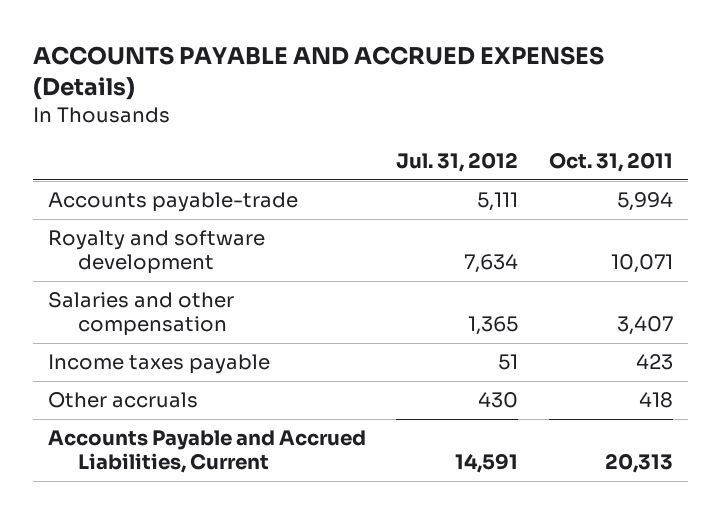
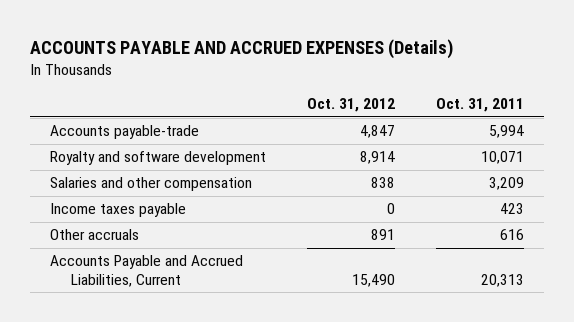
[396,151,519,172] Jul. 31, 2012 -> none
none -> [306,98,395,113] Oct. 31, 2012
[616,315,673,335] 3,407 -> [488,177,524,191] 3,209
[638,392,673,409] 418 -> [499,229,524,241] 616

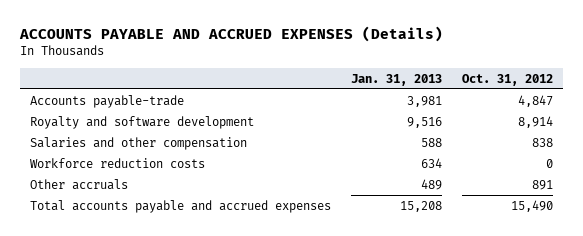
[435,98,524,113] Oct. 31, 2011 -> none
none -> [350,73,442,86] Jan. 31, 2013
[49,203,186,218] Income taxes payable -> none
none -> [30,157,206,168] Workforce reduction costs
[49,255,243,287] Accounts Payable and Accrued Liabilities, Current -> [30,199,332,213] Total accounts payable and accrued expenses

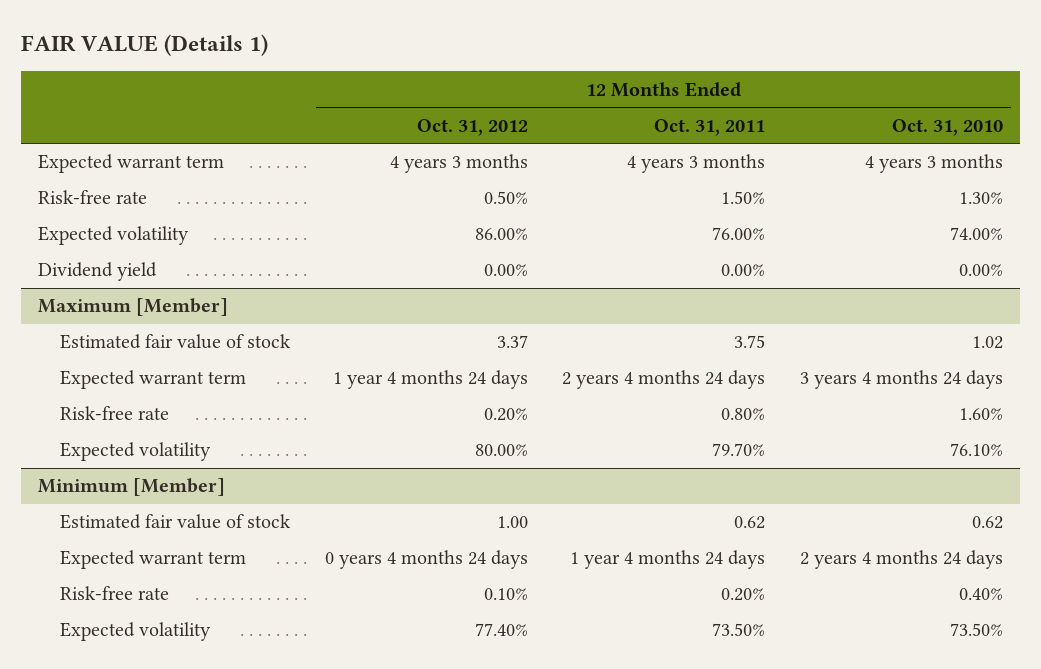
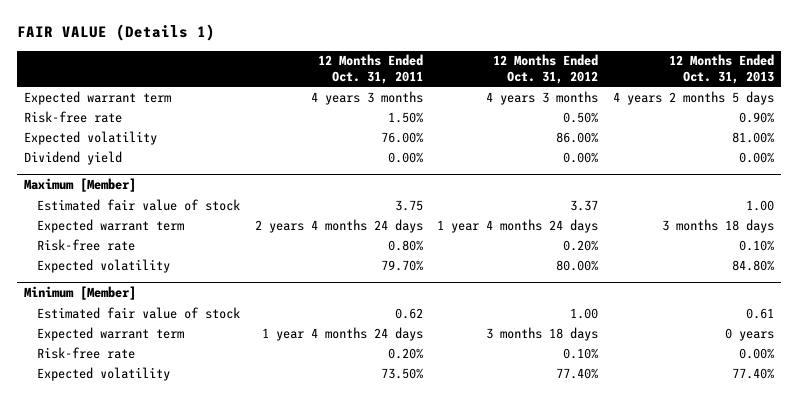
[891,118,1003,136] Oct. 31, 2010 -> none
none -> [668,54,774,84] 12 Months Ended Oct. 31, 2013
[324,550,528,570] 0 years 4 months 24 days -> [486,326,599,341] 3 months 18 days

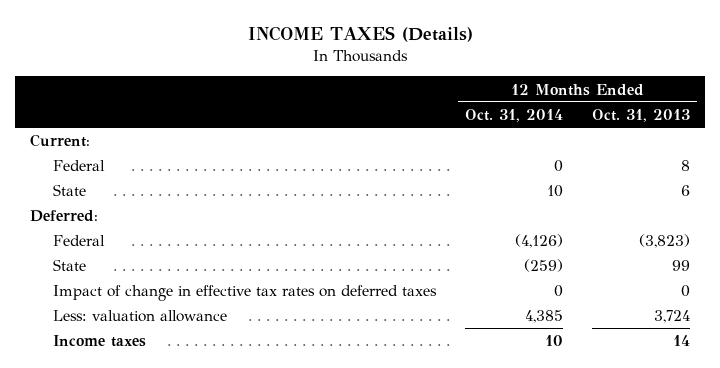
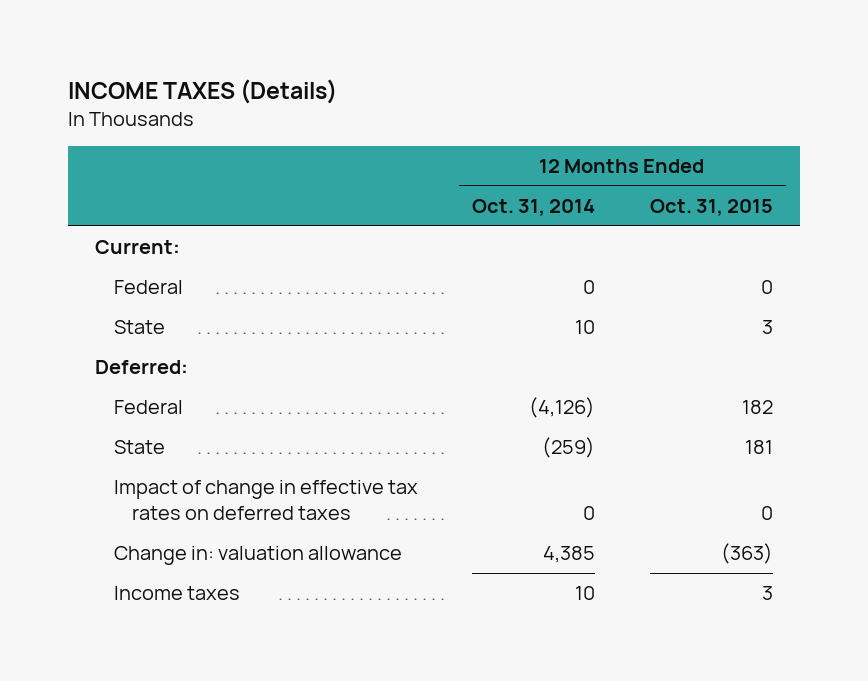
[592,109,691,123] Oct. 31, 2013 -> none
none -> [649,199,773,217] Oct. 31, 2015
[52,310,227,323] Less: valuation allowance -> [113,546,402,566] Change in: valuation allowance

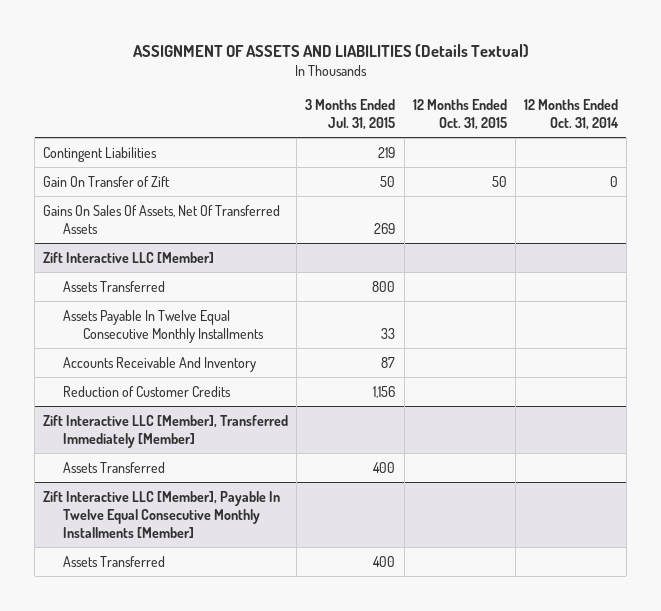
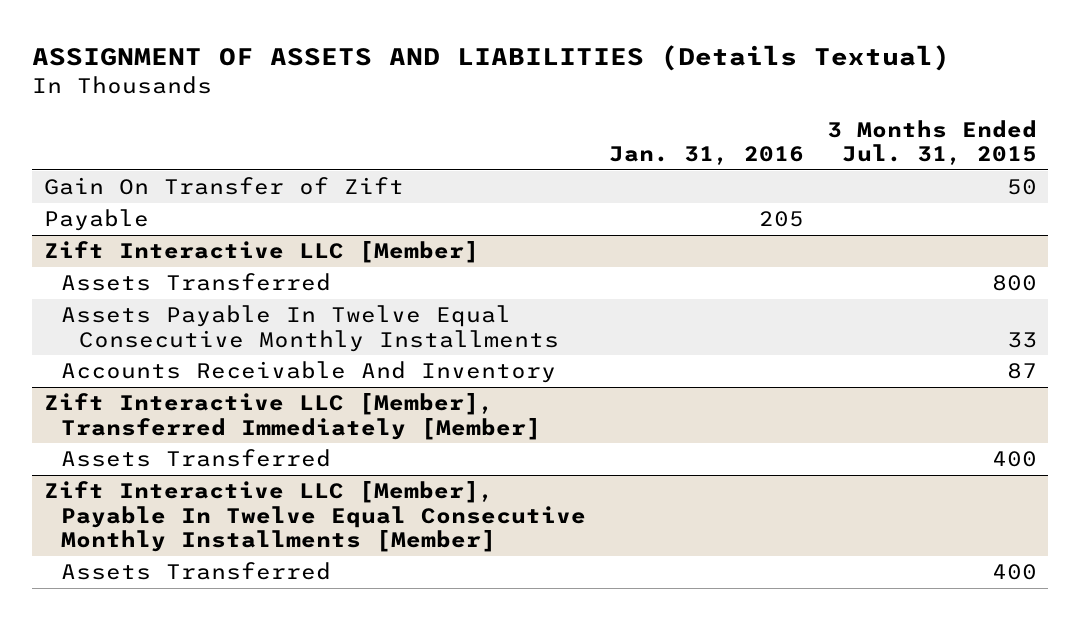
[412,98,507,130] 12 Months Ended Oct. 31, 2015 -> none
[523,98,619,130] 12 Months Ended Oct. 31, 2014 -> none
none -> [609,146,805,166] Jan. 31, 2016
[43,146,158,162] Contingent Liabilities -> none
[43,204,281,234] Gains On Sales Of Assets, Net Of Transferred Assets -> none
none -> [43,209,149,232] Payable
[63,385,232,397] Reduction of Customer Credits -> none

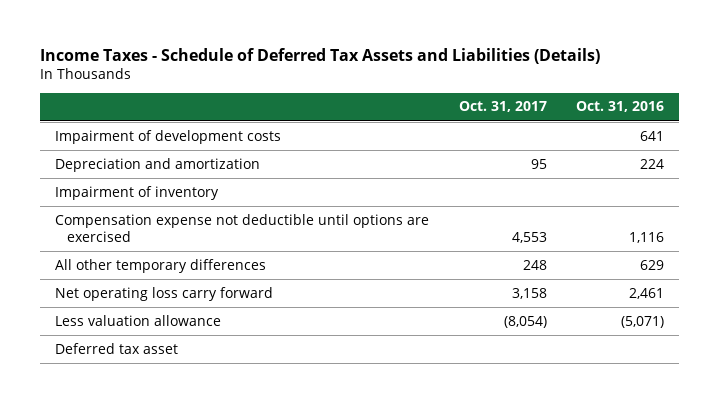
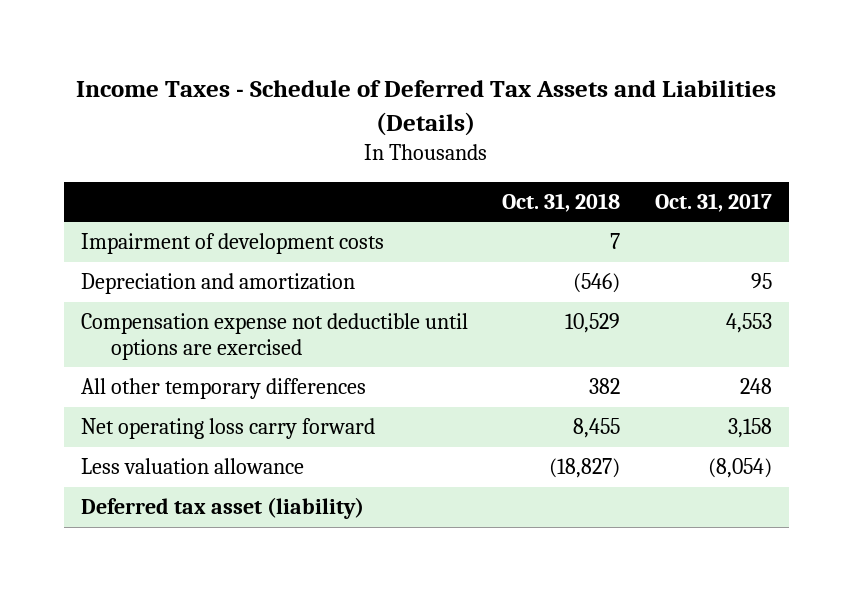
[576,101,665,113] Oct. 31, 2016 -> none
none -> [502,192,621,212] Oct. 31, 2018
[55,185,220,200] Impairment of inventory -> none
[55,342,179,354] Deferred tax asset -> [81,497,365,520] Deferred tax asset (liability)

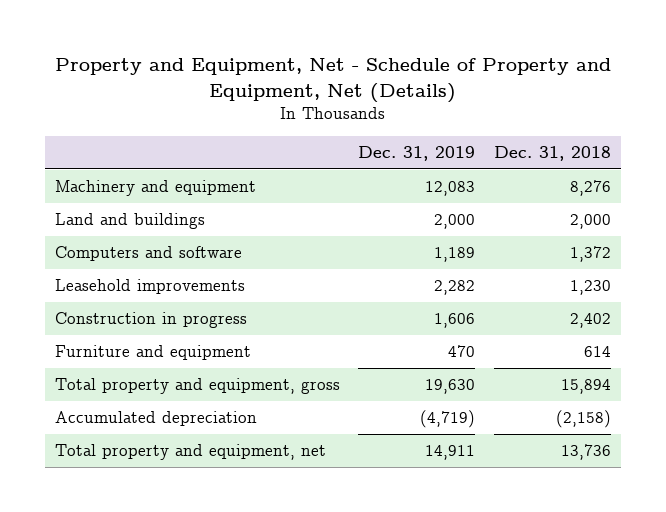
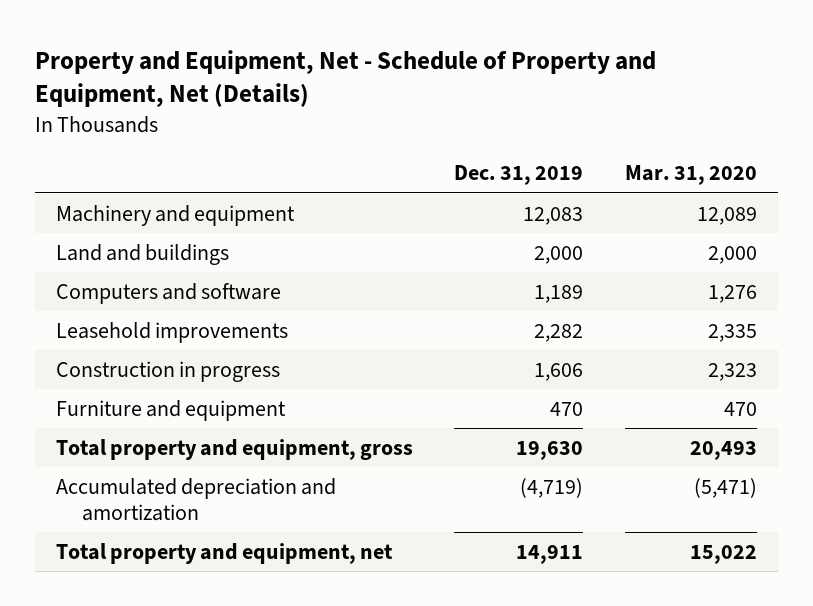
[494,146,612,162] Dec. 31, 2018 -> none
none -> [624,165,757,186] Mar. 31, 2020
[54,411,257,427] Accumulated depreciation -> [55,477,336,521] Accumulated depreciation and amortization

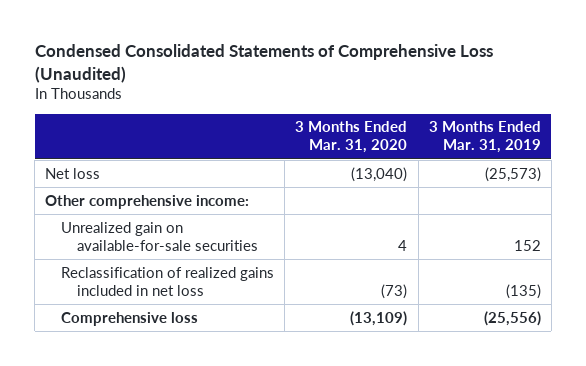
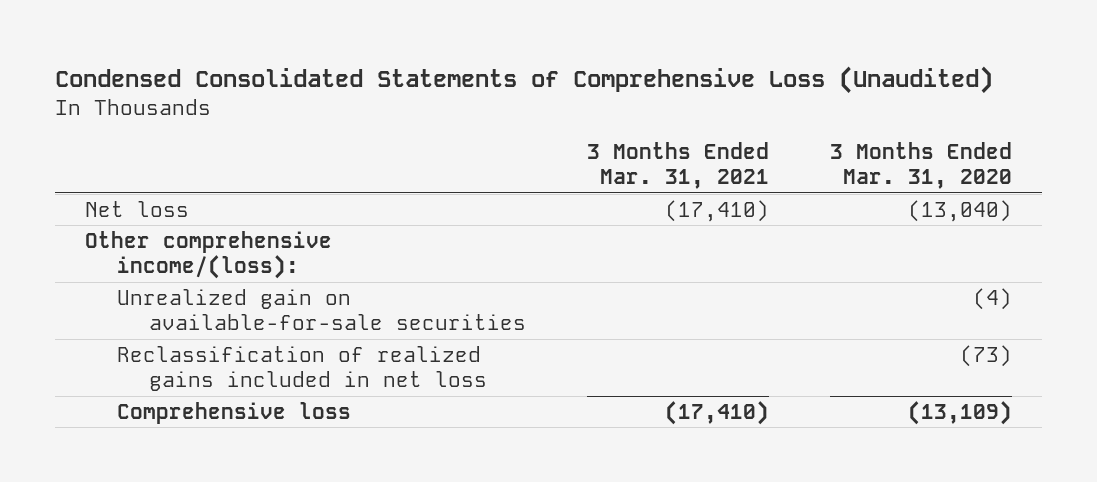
[428,121,541,154] 3 Months Ended Mar. 31, 2019 -> none
none -> [586,141,769,190] 3 Months Ended Mar. 31, 2021
[45,194,250,209] Other comprehensive income: -> [85,230,333,280] Other comprehensive income/(loss):
[398,239,408,251] 4 -> [972,287,1012,310] (4)

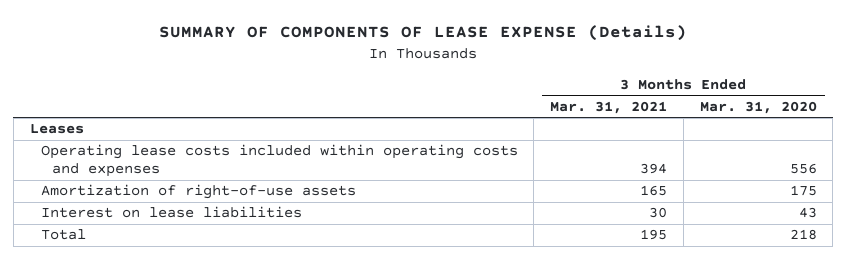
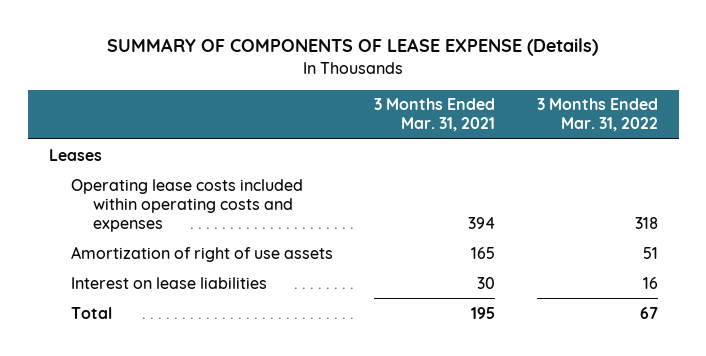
[699,100,817,114] Mar. 31, 2020 -> none
none -> [536,98,658,132] 3 Months Ended Mar. 31, 2022
[40,184,356,200] Amortization of right-of-use assets -> [70,245,333,262] Amortization of right of use assets

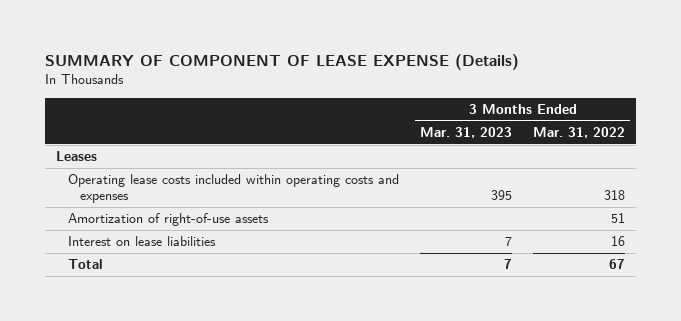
[107,38,599,57] SUMMARY OF COMPONENTS OF LEASE EXPENSE (Details) -> [45,54,520,71] SUMMARY OF COMPONENT OF LEASE EXPENSE (Details)
[374,98,496,132] 3 Months Ended Mar. 31, 2021 -> none
none -> [419,127,512,139] Mar. 31, 2023
[70,245,333,262] Amortization of right of use assets -> [67,213,269,227] Amortization of right-of-use assets

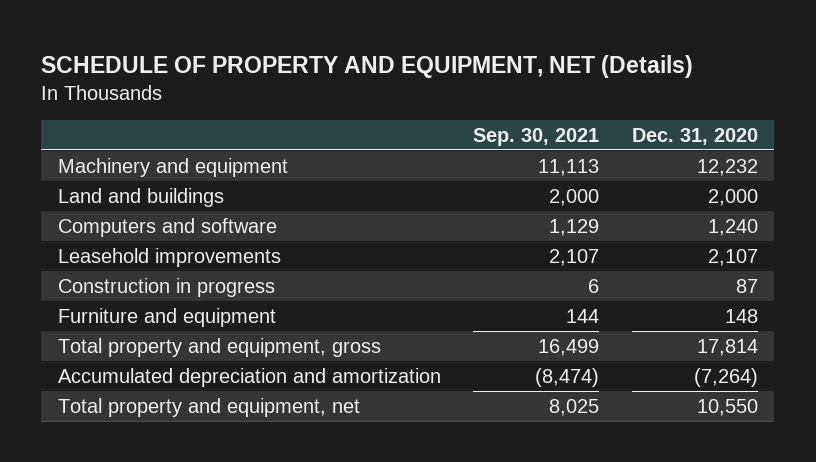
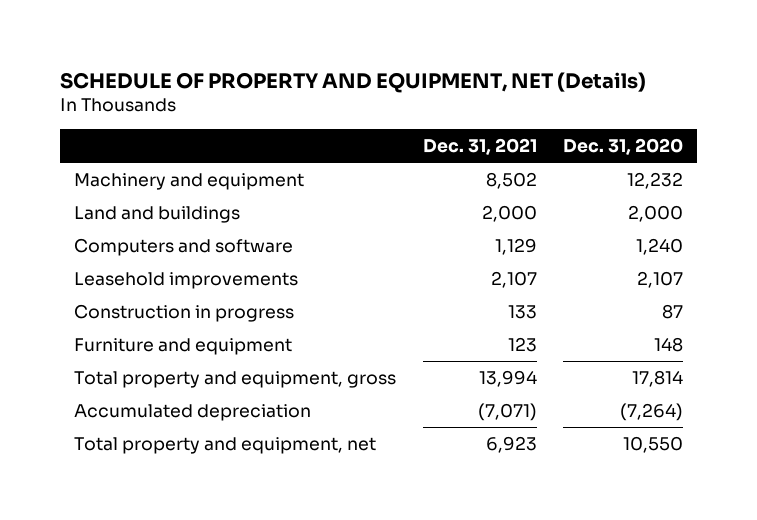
[473,127,600,146] Sep. 30, 2021 -> none
none -> [422,138,537,156] Dec. 31, 2021
[57,368,441,388] Accumulated depreciation and amortization -> [73,404,311,422] Accumulated depreciation

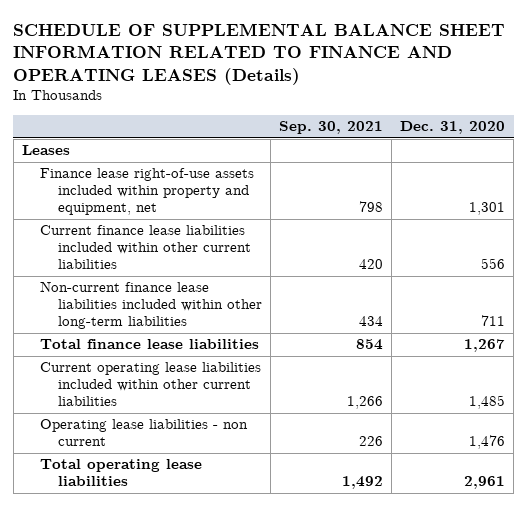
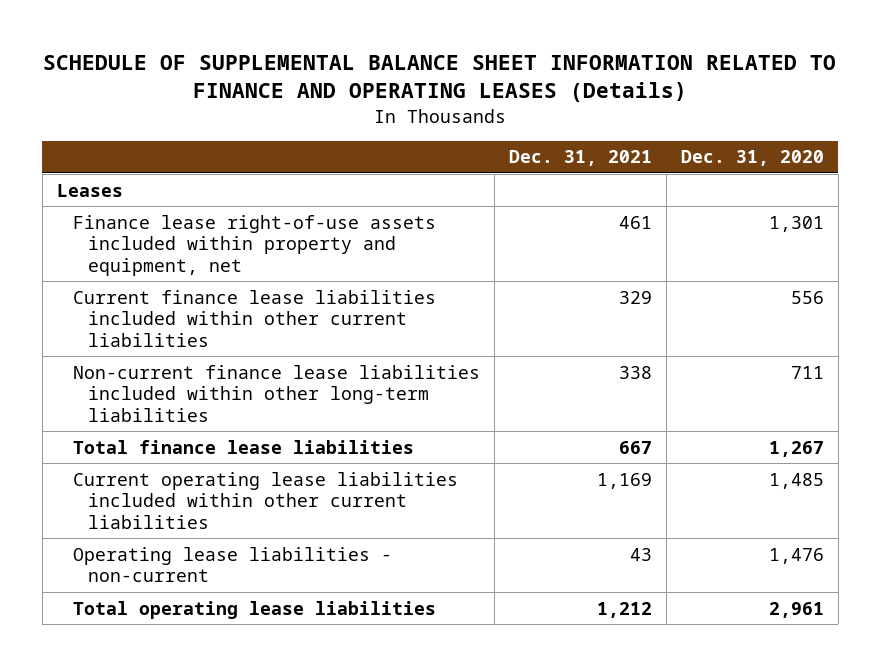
[278,121,383,135] Sep. 30, 2021 -> none
none -> [508,150,652,167] Dec. 31, 2021
[39,419,248,447] Operating lease liabilities - non current -> [72,546,392,583] Operating lease liabilities - non-current

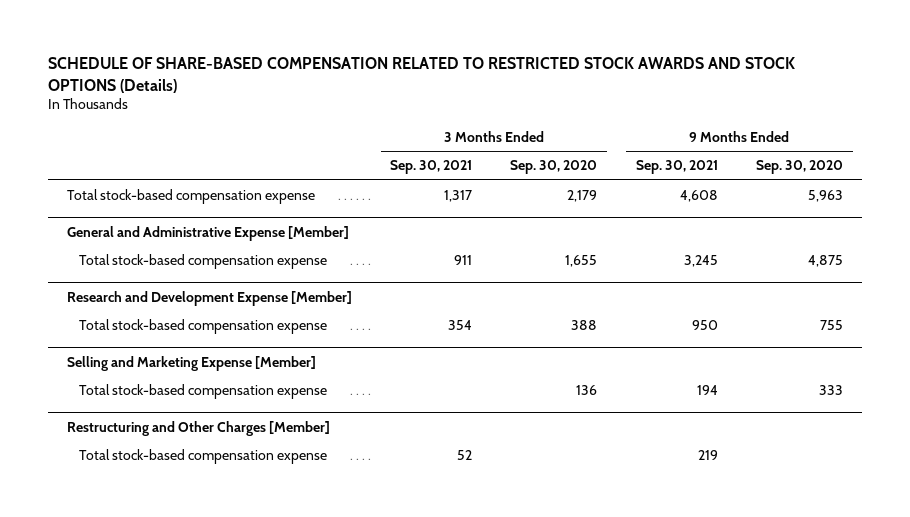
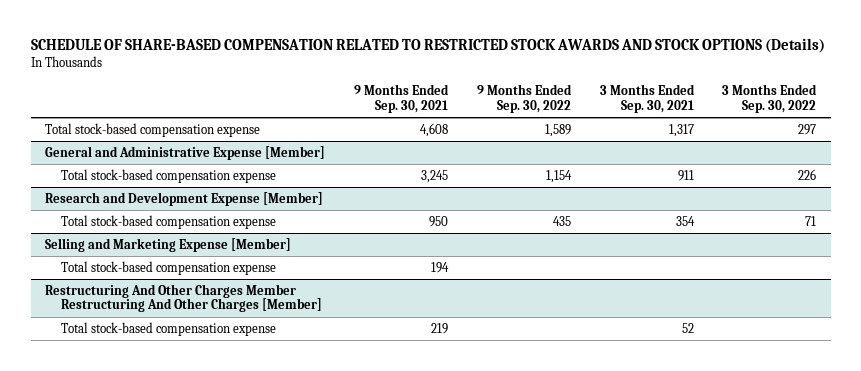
[510,160,598,175] Sep. 30, 2020 -> none
[755,160,843,175] Sep. 30, 2020 -> none
none -> [476,84,572,113] 9 Months Ended Sep. 30, 2022
none -> [722,84,818,113] 3 Months Ended Sep. 30, 2022
[66,420,330,436] Restructuring and Other Charges [Member] -> [45,283,322,313] Restructuring And Other Charges Member Restructuring And Other Charges [Member]

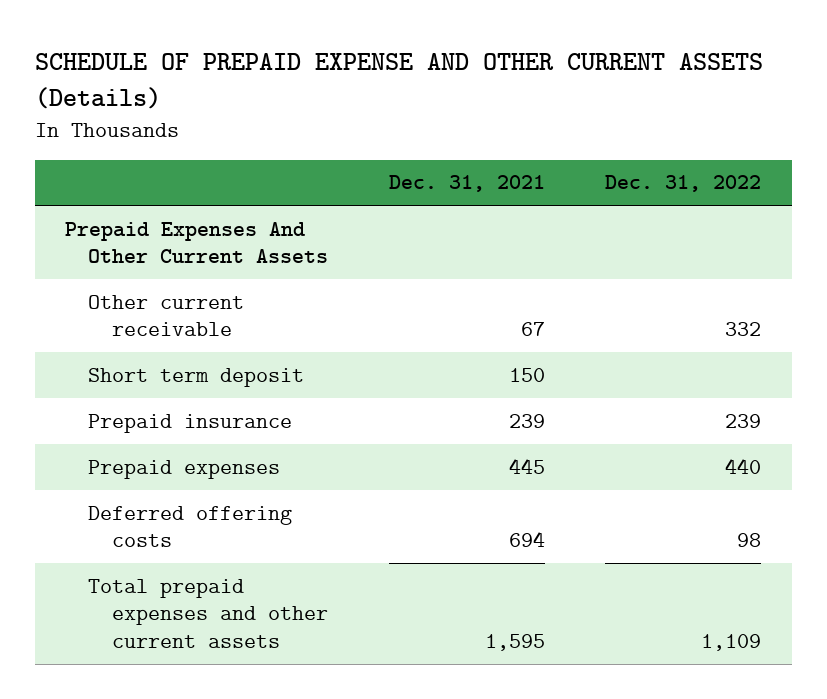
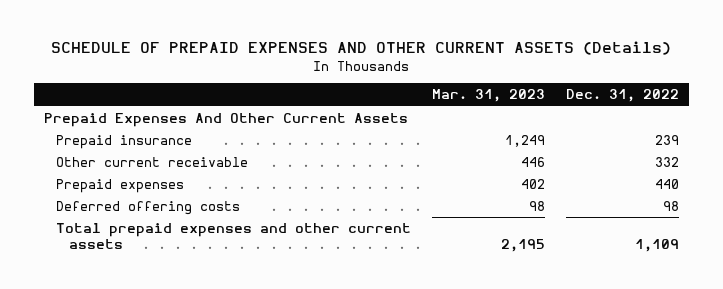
[34,53,763,109] SCHEDULE OF PREPAID EXPENSE AND OTHER CURRENT ASSETS (Details) -> [51,41,672,56] SCHEDULE OF PREPAID EXPENSES AND OTHER CURRENT ASSETS (Details)
[388,175,545,193] Dec. 31, 2021 -> none
none -> [432,89,546,103] Mar. 31, 2023
[88,367,305,387] Short term deposit -> none
[88,294,245,337] Other current receivable -> [56,156,249,167] Other current receivable

